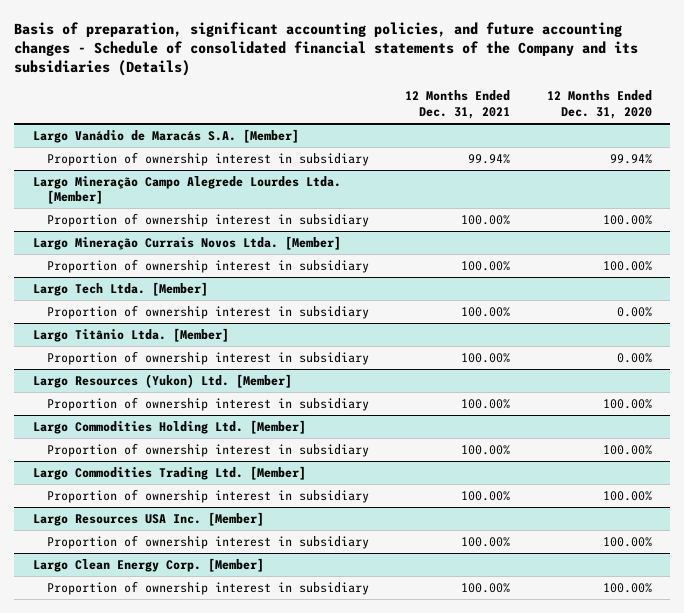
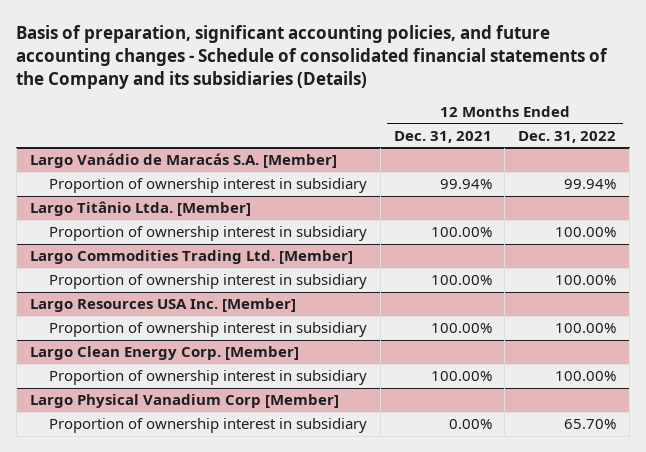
[546,90,652,120] 12 Months Ended Dec. 31, 2020 -> none
none -> [518,130,617,143] Dec. 31, 2022
[32,175,341,205] Largo Mineração Campo Alegrede Lourdes Ltda. [Member] -> none
[46,212,369,227] Proportion of ownership interest in subsidiary -> none
[32,235,341,250] Largo Mineração Currais Novos Ltda. [Member] -> none
[46,258,369,273] Proportion of ownership interest in subsidiary -> none
[32,281,208,296] Largo Tech Ltda. [Member] -> none
[46,304,369,319] Proportion of ownership interest in subsidiary -> none
[32,373,292,388] Largo Resources (Yukon) Ltd. [Member] -> none
[46,396,369,411] Proportion of ownership interest in subsidiary -> none
[32,419,306,434] Largo Commodities Holding Ltd. [Member] -> none
[46,442,369,457] Proportion of ownership interest in subsidiary -> none
none -> [29,394,339,409] Largo Physical Vanadium Corp [Member]
none -> [48,418,367,434] Proportion of ownership interest in subsidiary

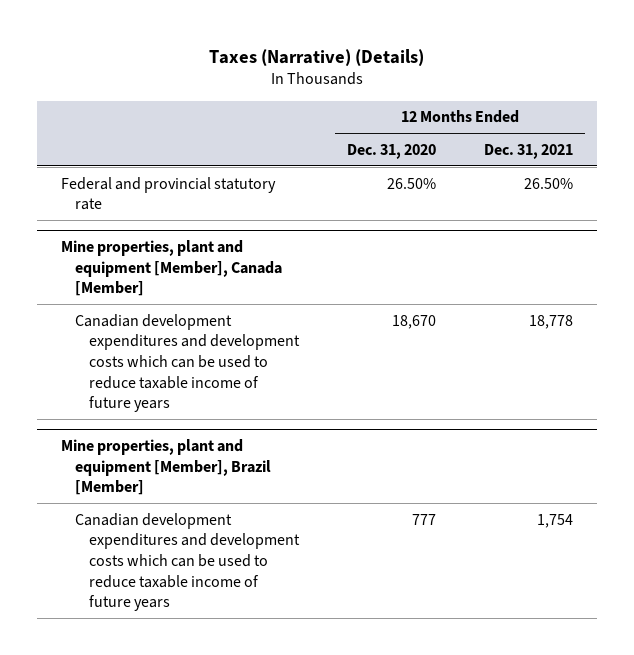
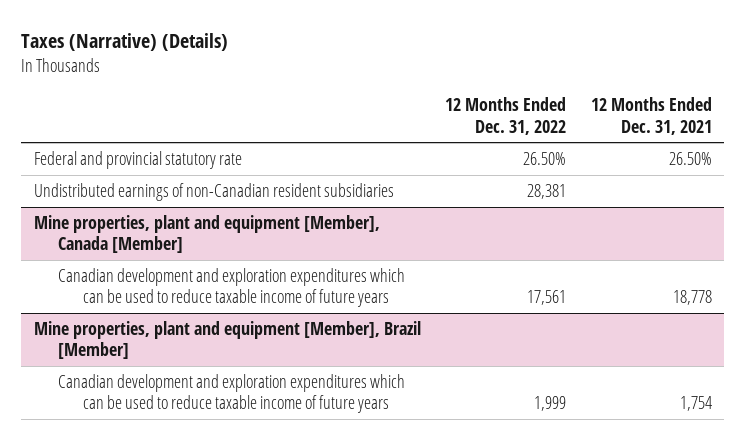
[346,144,436,160] Dec. 31, 2020 -> none
none -> [445,97,567,135] 12 Months Ended Dec. 31, 2022
none -> [33,182,394,201] Undistributed earnings of non-Canadian resident subsidiaries
[75,313,300,413] Canadian development expenditures and development costs which can be used to reduce taxable income of future years -> [58,267,406,308] Canadian development and exploration expenditures which can be used to reduce taxable income of future years
[75,512,300,612] Canadian development expenditures and development costs which can be used to reduce taxable income of future years -> [58,373,406,414] Canadian development and exploration expenditures which can be used to reduce taxable income of future years

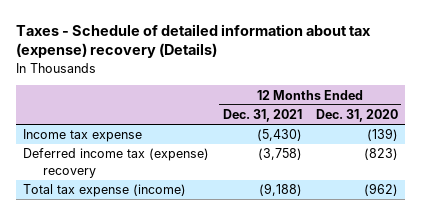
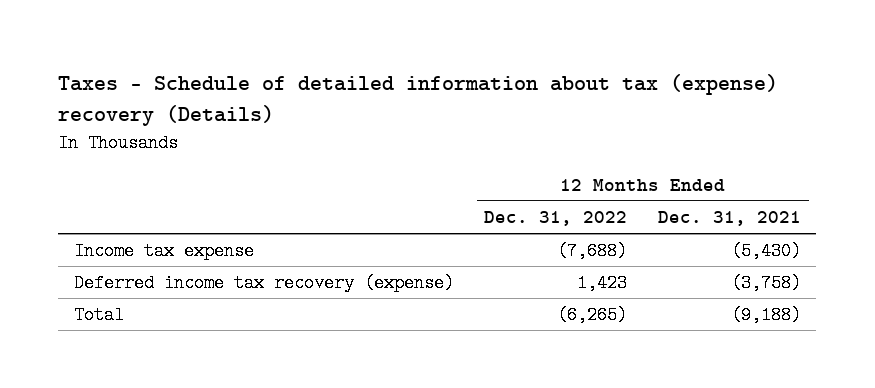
[315,109,398,123] Dec. 31, 2020 -> none
none -> [484,211,628,227] Dec. 31, 2022
[22,148,209,178] Deferred income tax (expense) recovery -> [73,274,454,293] Deferred income tax recovery (expense)
[22,184,186,198] Total tax expense (income) -> [73,306,124,325] Total

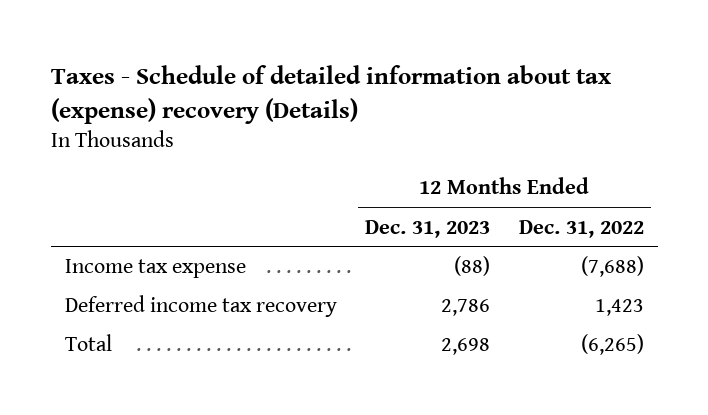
[658,211,802,227] Dec. 31, 2021 -> none
none -> [365,219,491,238] Dec. 31, 2023
[73,274,454,293] Deferred income tax recovery (expense) -> [64,295,337,318] Deferred income tax recovery

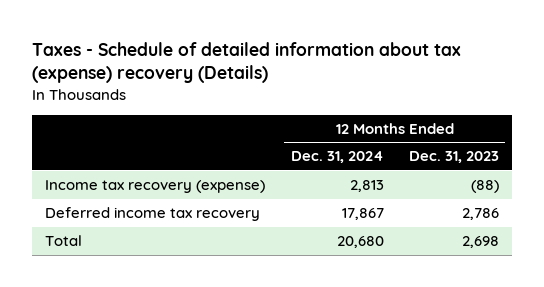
[518,219,644,238] Dec. 31, 2022 -> none
none -> [290,151,384,164] Dec. 31, 2024
[64,259,246,279] Income tax expense -> [45,180,266,194] Income tax recovery (expense)

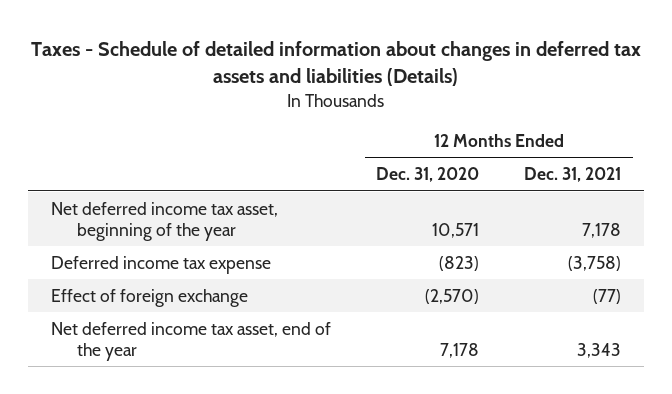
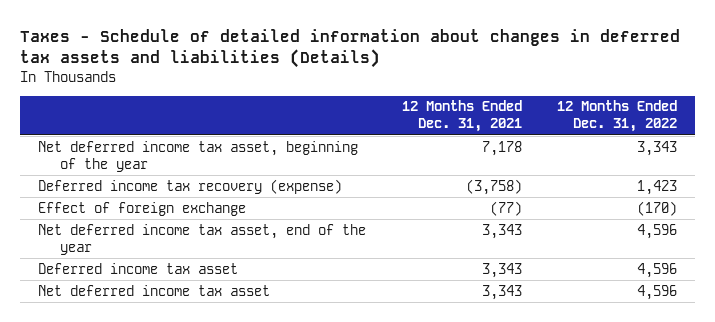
[376,167,480,183] Dec. 31, 2020 -> none
none -> [557,100,678,133] 12 Months Ended Dec. 31, 2022
[50,255,271,274] Deferred income tax expense -> [38,178,343,194] Deferred income tax recovery (expense)
none -> [38,262,239,274] Deferred income tax asset
none -> [38,284,271,296] Net deferred income tax asset

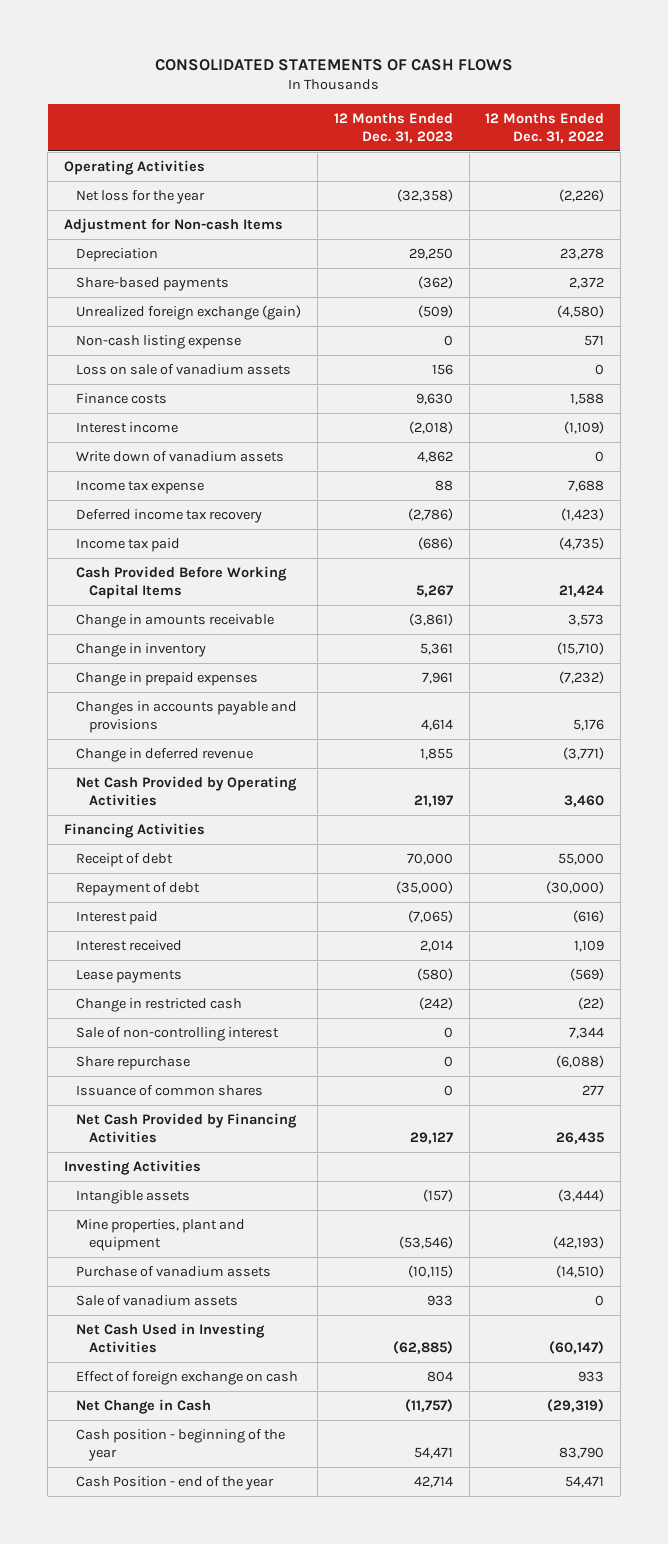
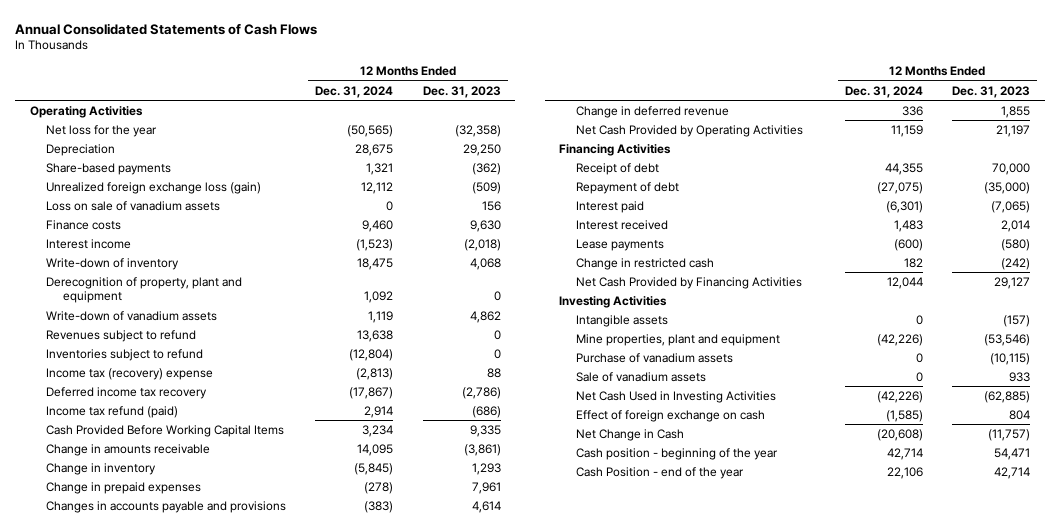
[155,58,514,71] CONSOLIDATED STATEMENTS OF CASH FLOWS -> [15,22,318,35] Annual Consolidated Statements of Cash Flows
[485,112,605,143] 12 Months Ended Dec. 31, 2022 -> none
none -> [315,85,394,98] Dec. 31, 2024
[63,217,283,233] Adjustment for Non-cash Items -> none
[76,334,242,349] Non-cash listing expense -> none
[76,304,302,320] Unrealized foreign exchange (gain) -> [46,181,262,194] Unrealized foreign exchange loss (gain)
none -> [46,257,180,270] Write-down of inventory
none -> [46,276,243,304] Derecognition of property, plant and equipment
[76,450,285,462] Write down of vanadium assets -> [46,310,218,321] Write-down of vanadium assets
none -> [46,329,197,342] Revenues subject to refund
none -> [46,348,204,361] Inventories subject to refund
[76,479,205,494] Income tax expense -> [46,367,214,380] Income tax (recovery) expense
[76,537,181,552] Income tax paid -> [46,405,179,418] Income tax refund (paid)
[415,585,453,598] 5,267 -> [469,424,501,437] 9,335
[419,642,453,655] 5,361 -> [471,462,501,475] 1,293
[76,1026,280,1041] Sale of non-controlling interest -> none
[76,1055,191,1070] Share repurchase -> none
[76,1084,264,1096] Issuance of common shares -> none

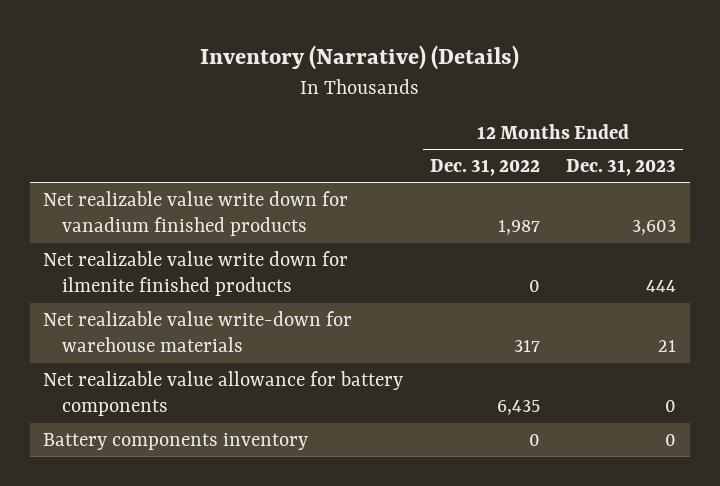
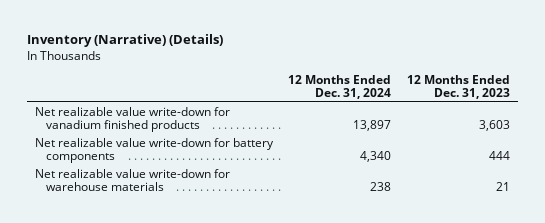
[429,158,540,176] Dec. 31, 2022 -> none
none -> [288,74,392,100] 12 Months Ended Dec. 31, 2024
[43,190,349,237] Net realizable value write down for vanadium finished products -> [34,106,230,133] Net realizable value write-down for vanadium finished products
[43,250,349,297] Net realizable value write down for ilmenite finished products -> [34,137,274,164] Net realizable value write-down for battery components
[43,370,404,417] Net realizable value allowance for battery components -> none
[43,432,309,450] Battery components inventory -> none

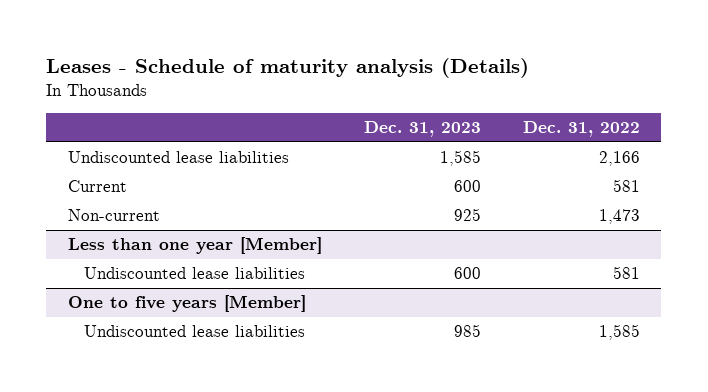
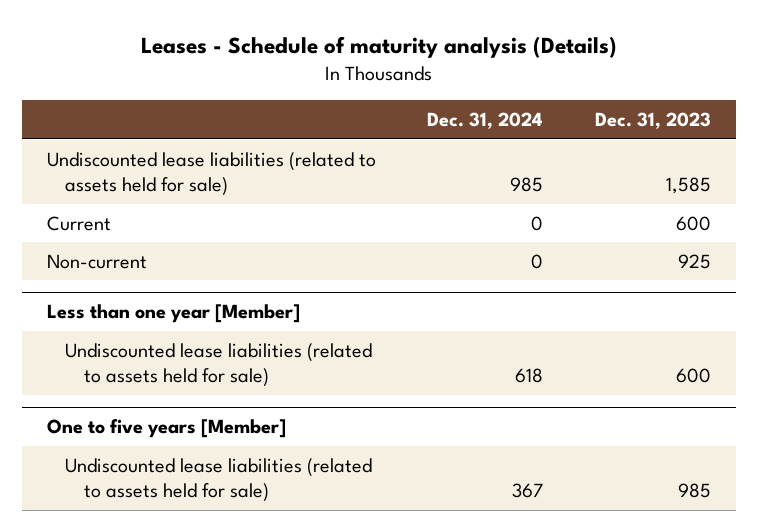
[523,121,641,138] Dec. 31, 2022 -> none
none -> [427,112,544,130] Dec. 31, 2024
[67,151,289,164] Undiscounted lease liabilities -> [47,151,377,197] Undiscounted lease liabilities (related to assets held for sale)
[83,267,305,280] Undiscounted lease liabilities -> [65,342,373,388] Undiscounted lease liabilities (related to assets held for sale)
[83,325,305,338] Undiscounted lease liabilities -> [65,457,373,503] Undiscounted lease liabilities (related to assets held for sale)

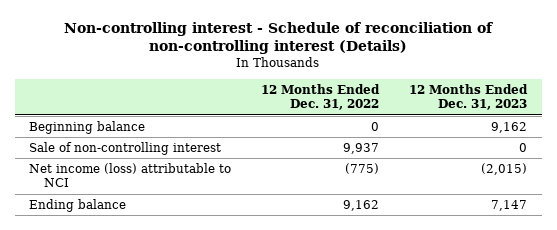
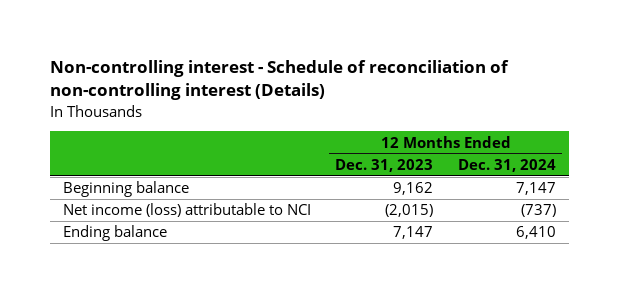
[261,84,381,111] 12 Months Ended Dec. 31, 2022 -> none
none -> [458,158,557,172] Dec. 31, 2024
[29,142,222,156] Sale of non-controlling interest -> none

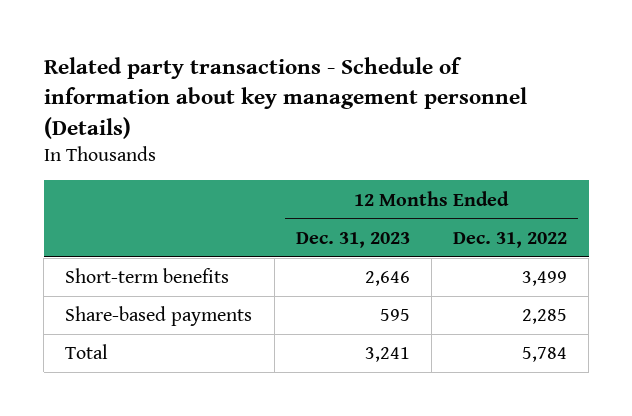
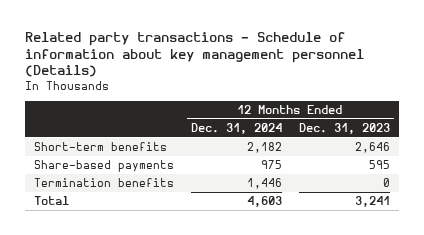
[452,231,567,248] Dec. 31, 2022 -> none
none -> [190,123,282,135] Dec. 31, 2024
none -> [33,178,174,188] Termination benefits

